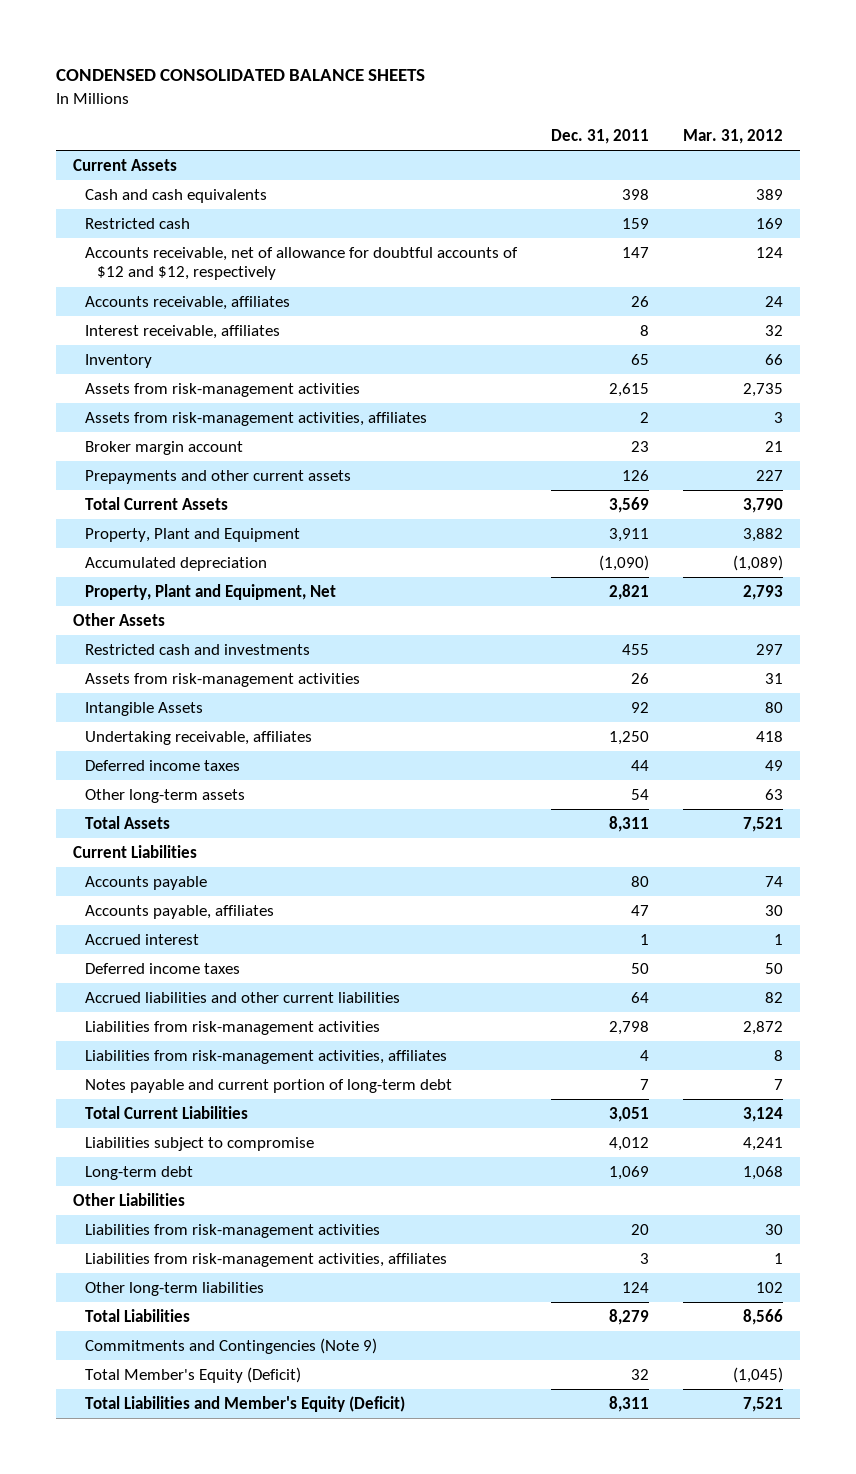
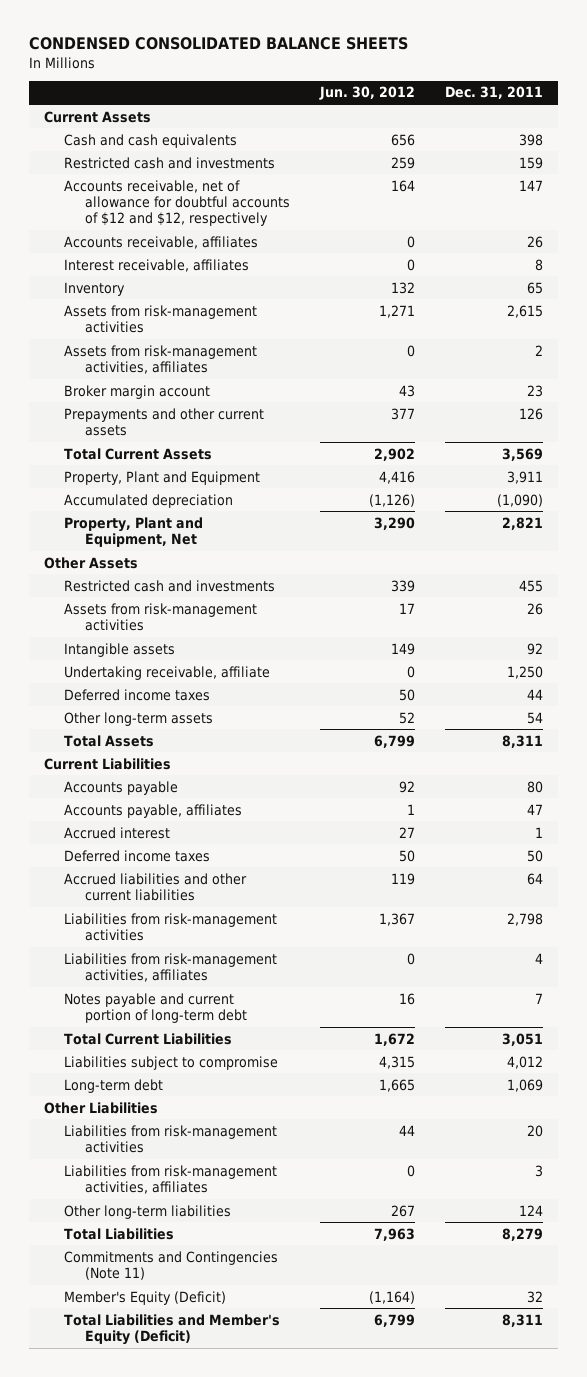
[683,128,784,144] Mar. 31, 2012 -> none
none -> [319,86,416,101] Jun. 30, 2012
[84,218,190,230] Restricted cash -> [64,156,276,169] Restricted cash and investments
[84,702,203,717] Intangible Assets -> [64,642,176,657] Intangible assets
[84,731,312,746] Undertaking receivable, affiliates -> [64,665,271,680] Undertaking receivable, affiliate
[84,1338,377,1355] Commitments and Contingencies (Note 9) -> [64,1250,279,1280] Commitments and Contingencies (Note 11)
[84,1367,301,1384] Total Member's Equity (Deficit) -> [64,1290,227,1305] Member's Equity (Deficit)

